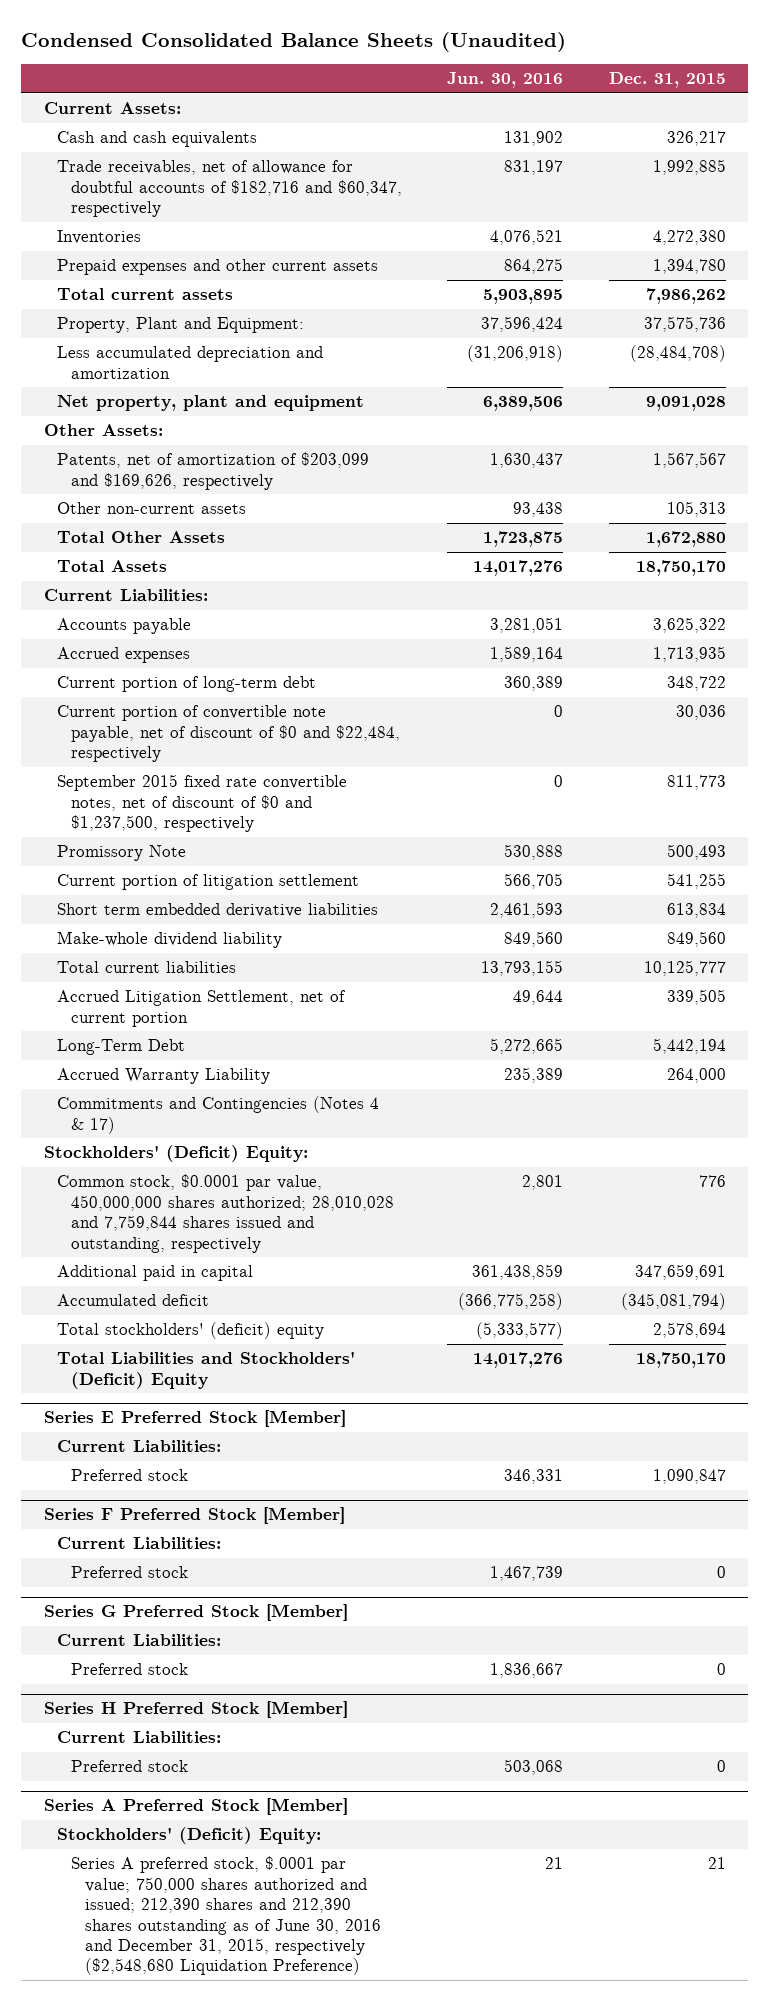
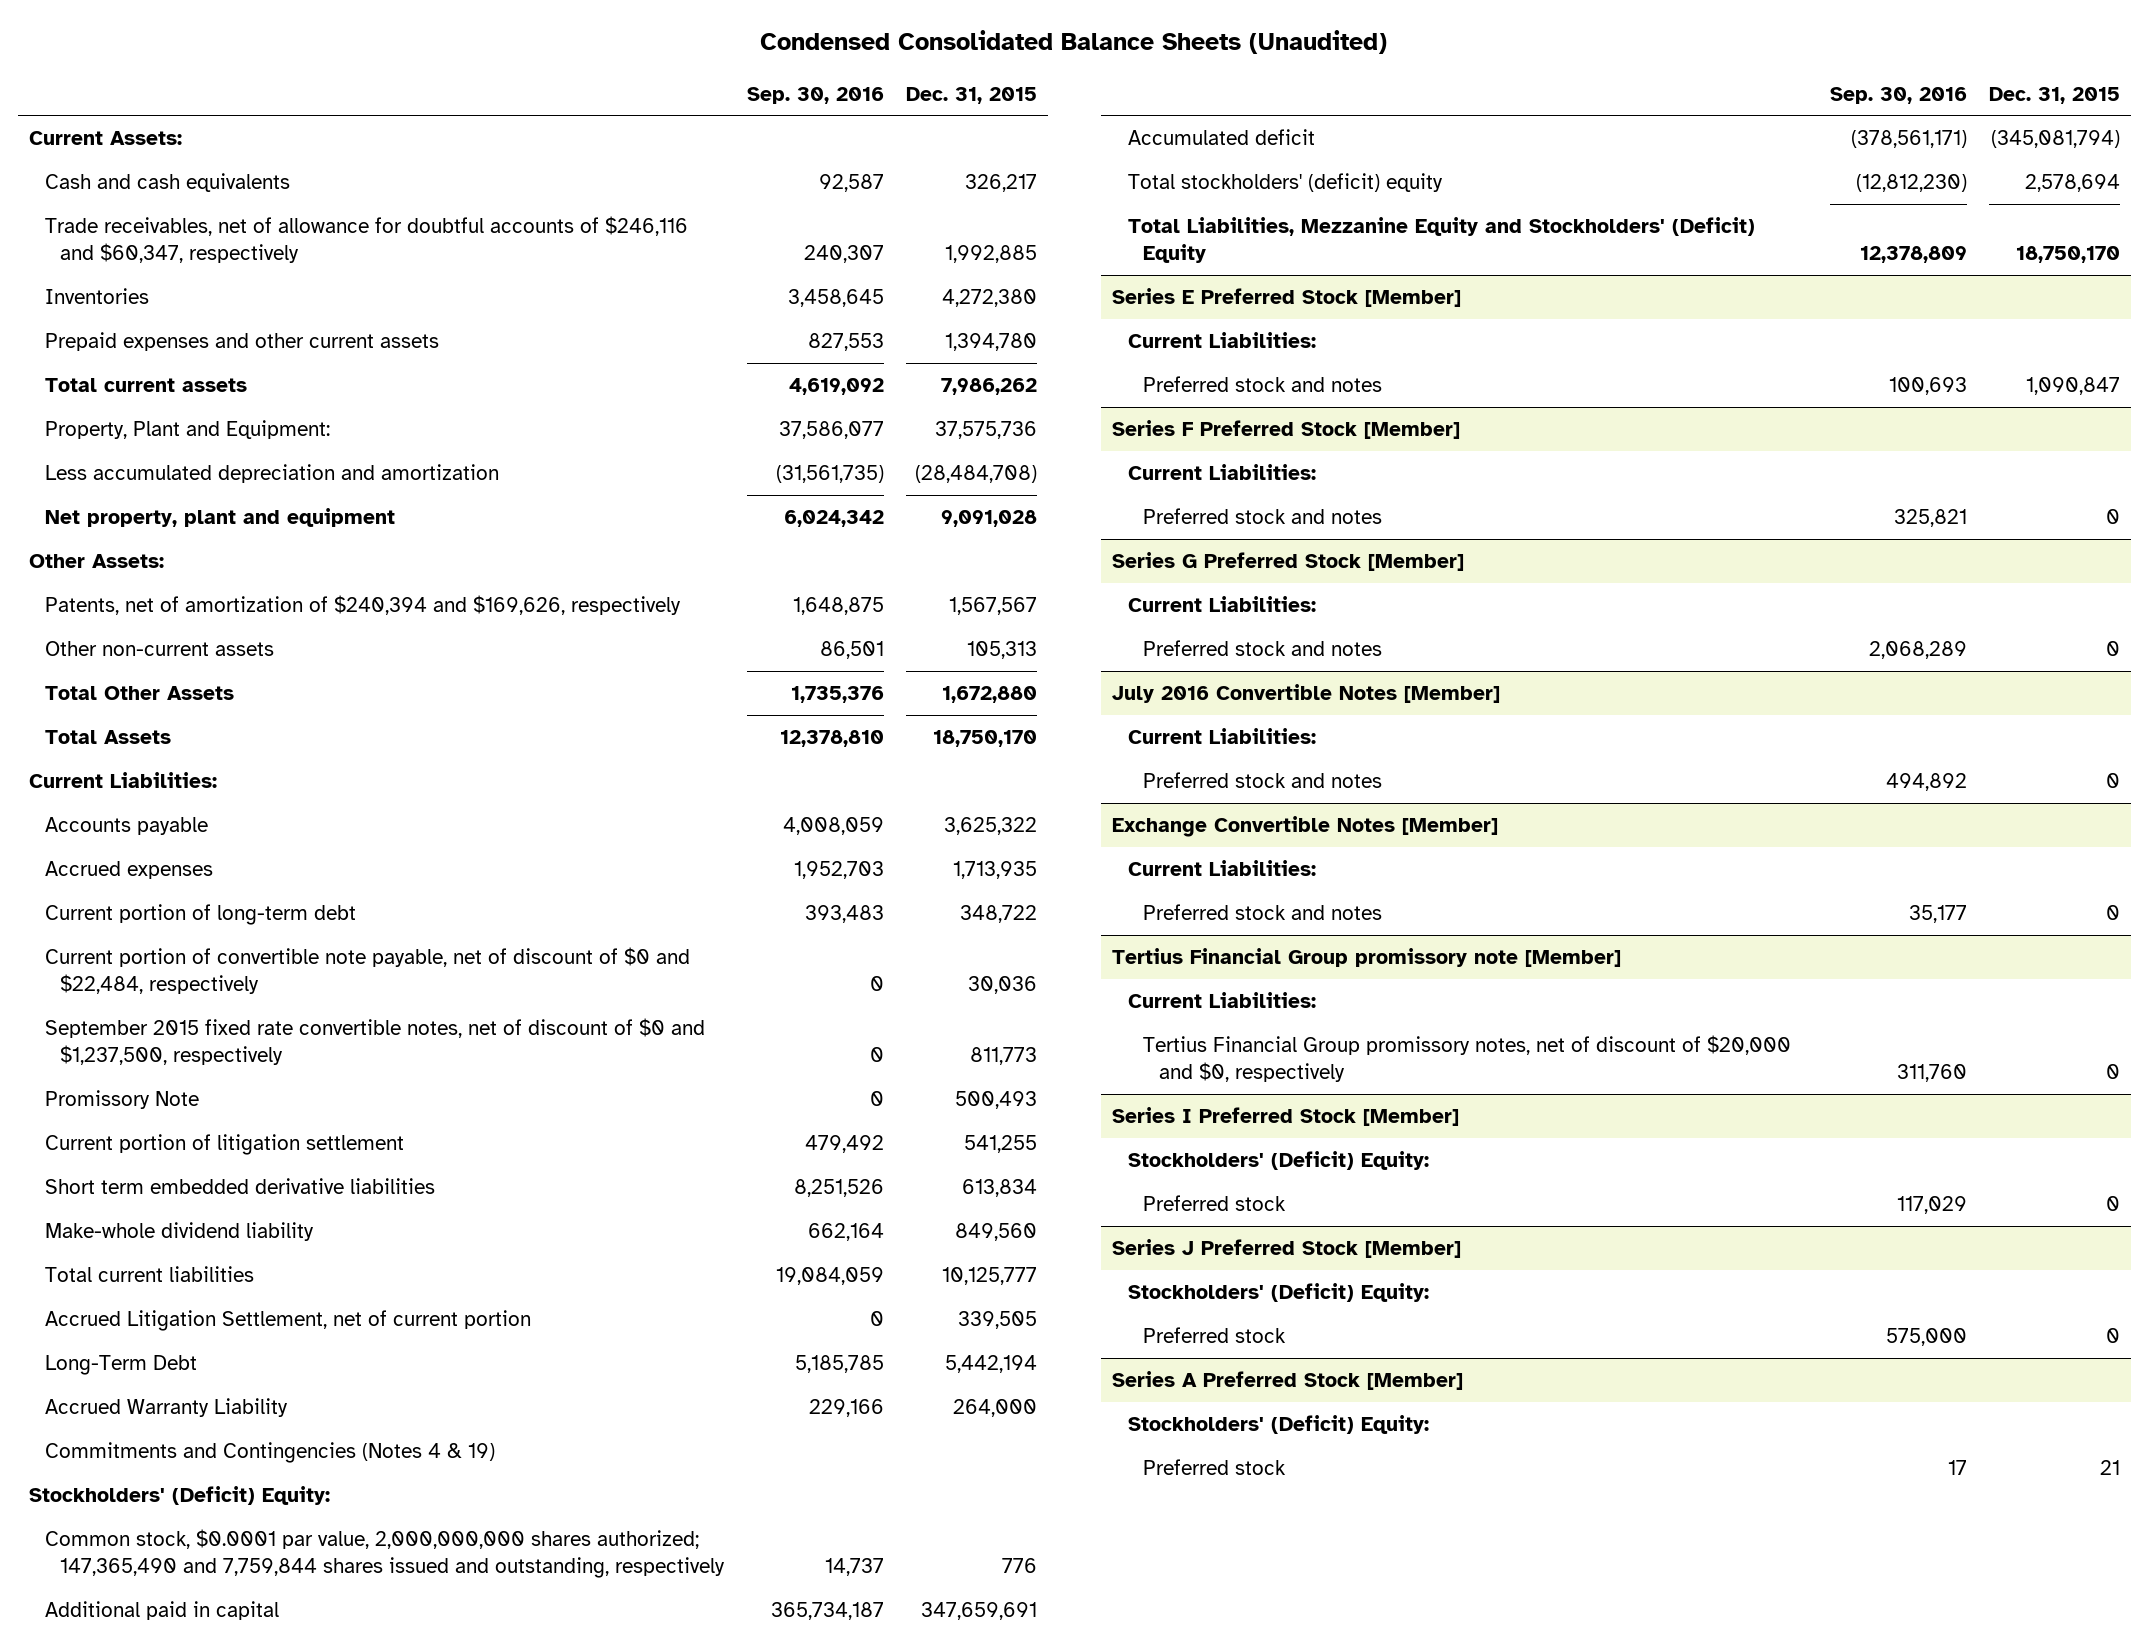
[447,72,564,89] Jun. 30, 2016 -> none
none -> [746,86,884,104] Sep. 30, 2016
[57,160,403,218] Trade receivables, net of allowance for doubtful accounts of $182,716 and $60,347, respectively -> [44,216,688,264] Trade receivables, net of allowance for doubtful accounts of $246,116 and $60,347, respectively
[57,452,370,490] Patents, net of amortization of $203,099 and $169,626, respectively -> [44,595,681,616] Patents, net of amortization of $240,394 and $169,626, respectively
[57,1096,380,1134] Commitments and Contingencies (Notes 4 & 17) -> [44,1442,495,1464] Commitments and Contingencies (Notes 4 & 19)
[57,1174,395,1253] Common stock, $0.0001 par value, 450,000,000 shares authorized; 28,010,028 and 7,759,844 shares issued and outstanding, respectively -> [44,1529,726,1579] Common stock, $0.0001 par value, 2,000,000,000 shares authorized; 147,365,490 and 7,759,844 shares issued and outstanding, respectively
[57,1351,356,1389] Total Liabilities and Stockholders' (Deficit) Equity -> [1127,217,1755,264] Total Liabilities, Mezzanine Equity and Stockholders' (Deficit) Equity
[71,1469,189,1482] Preferred stock -> [1143,376,1383,393] Preferred stock and notes
[71,1566,189,1579] Preferred stock -> [1143,508,1383,525] Preferred stock and notes
[43,1701,348,1719] Series H Preferred Stock [Member] -> none
[71,1663,189,1676] Preferred stock -> [1143,640,1383,657] Preferred stock and notes
none -> [1111,684,1500,704] July 2016 Convertible Notes [Member]
none -> [1143,772,1383,789] Preferred stock and notes
none -> [1111,816,1498,838] Exchange Convertible Notes [Member]
none -> [1127,860,1316,877] Current Liabilities:
none -> [1143,904,1383,921] Preferred stock and notes
none -> [1111,948,1621,968] Tertius Financial Group promissory note [Member]
none -> [1127,992,1316,1009] Current Liabilities:
none -> [1143,1035,1792,1083] Tertius Financial Group promissory notes, net of discount of $20,000 and $0, respectively
none -> [1111,1107,1459,1127] Series I Preferred Stock [Member]
none -> [1127,1151,1429,1171] Stockholders' (Deficit) Equity:
none -> [1111,1239,1461,1259] Series J Preferred Stock [Member]
none -> [1127,1283,1429,1303] Stockholders' (Deficit) Equity:
none -> [1143,1327,1287,1344] Preferred stock
[71,1856,381,1976] Series A preferred stock, $.0001 par value; 750,000 shares authorized and issued; 212,390 shares and 212,390 shares outstanding as of June 30, 2016 and December 31, 2015, respectively ($2,548,680 Liquidation Preference) -> [1143,1459,1287,1476] Preferred stock

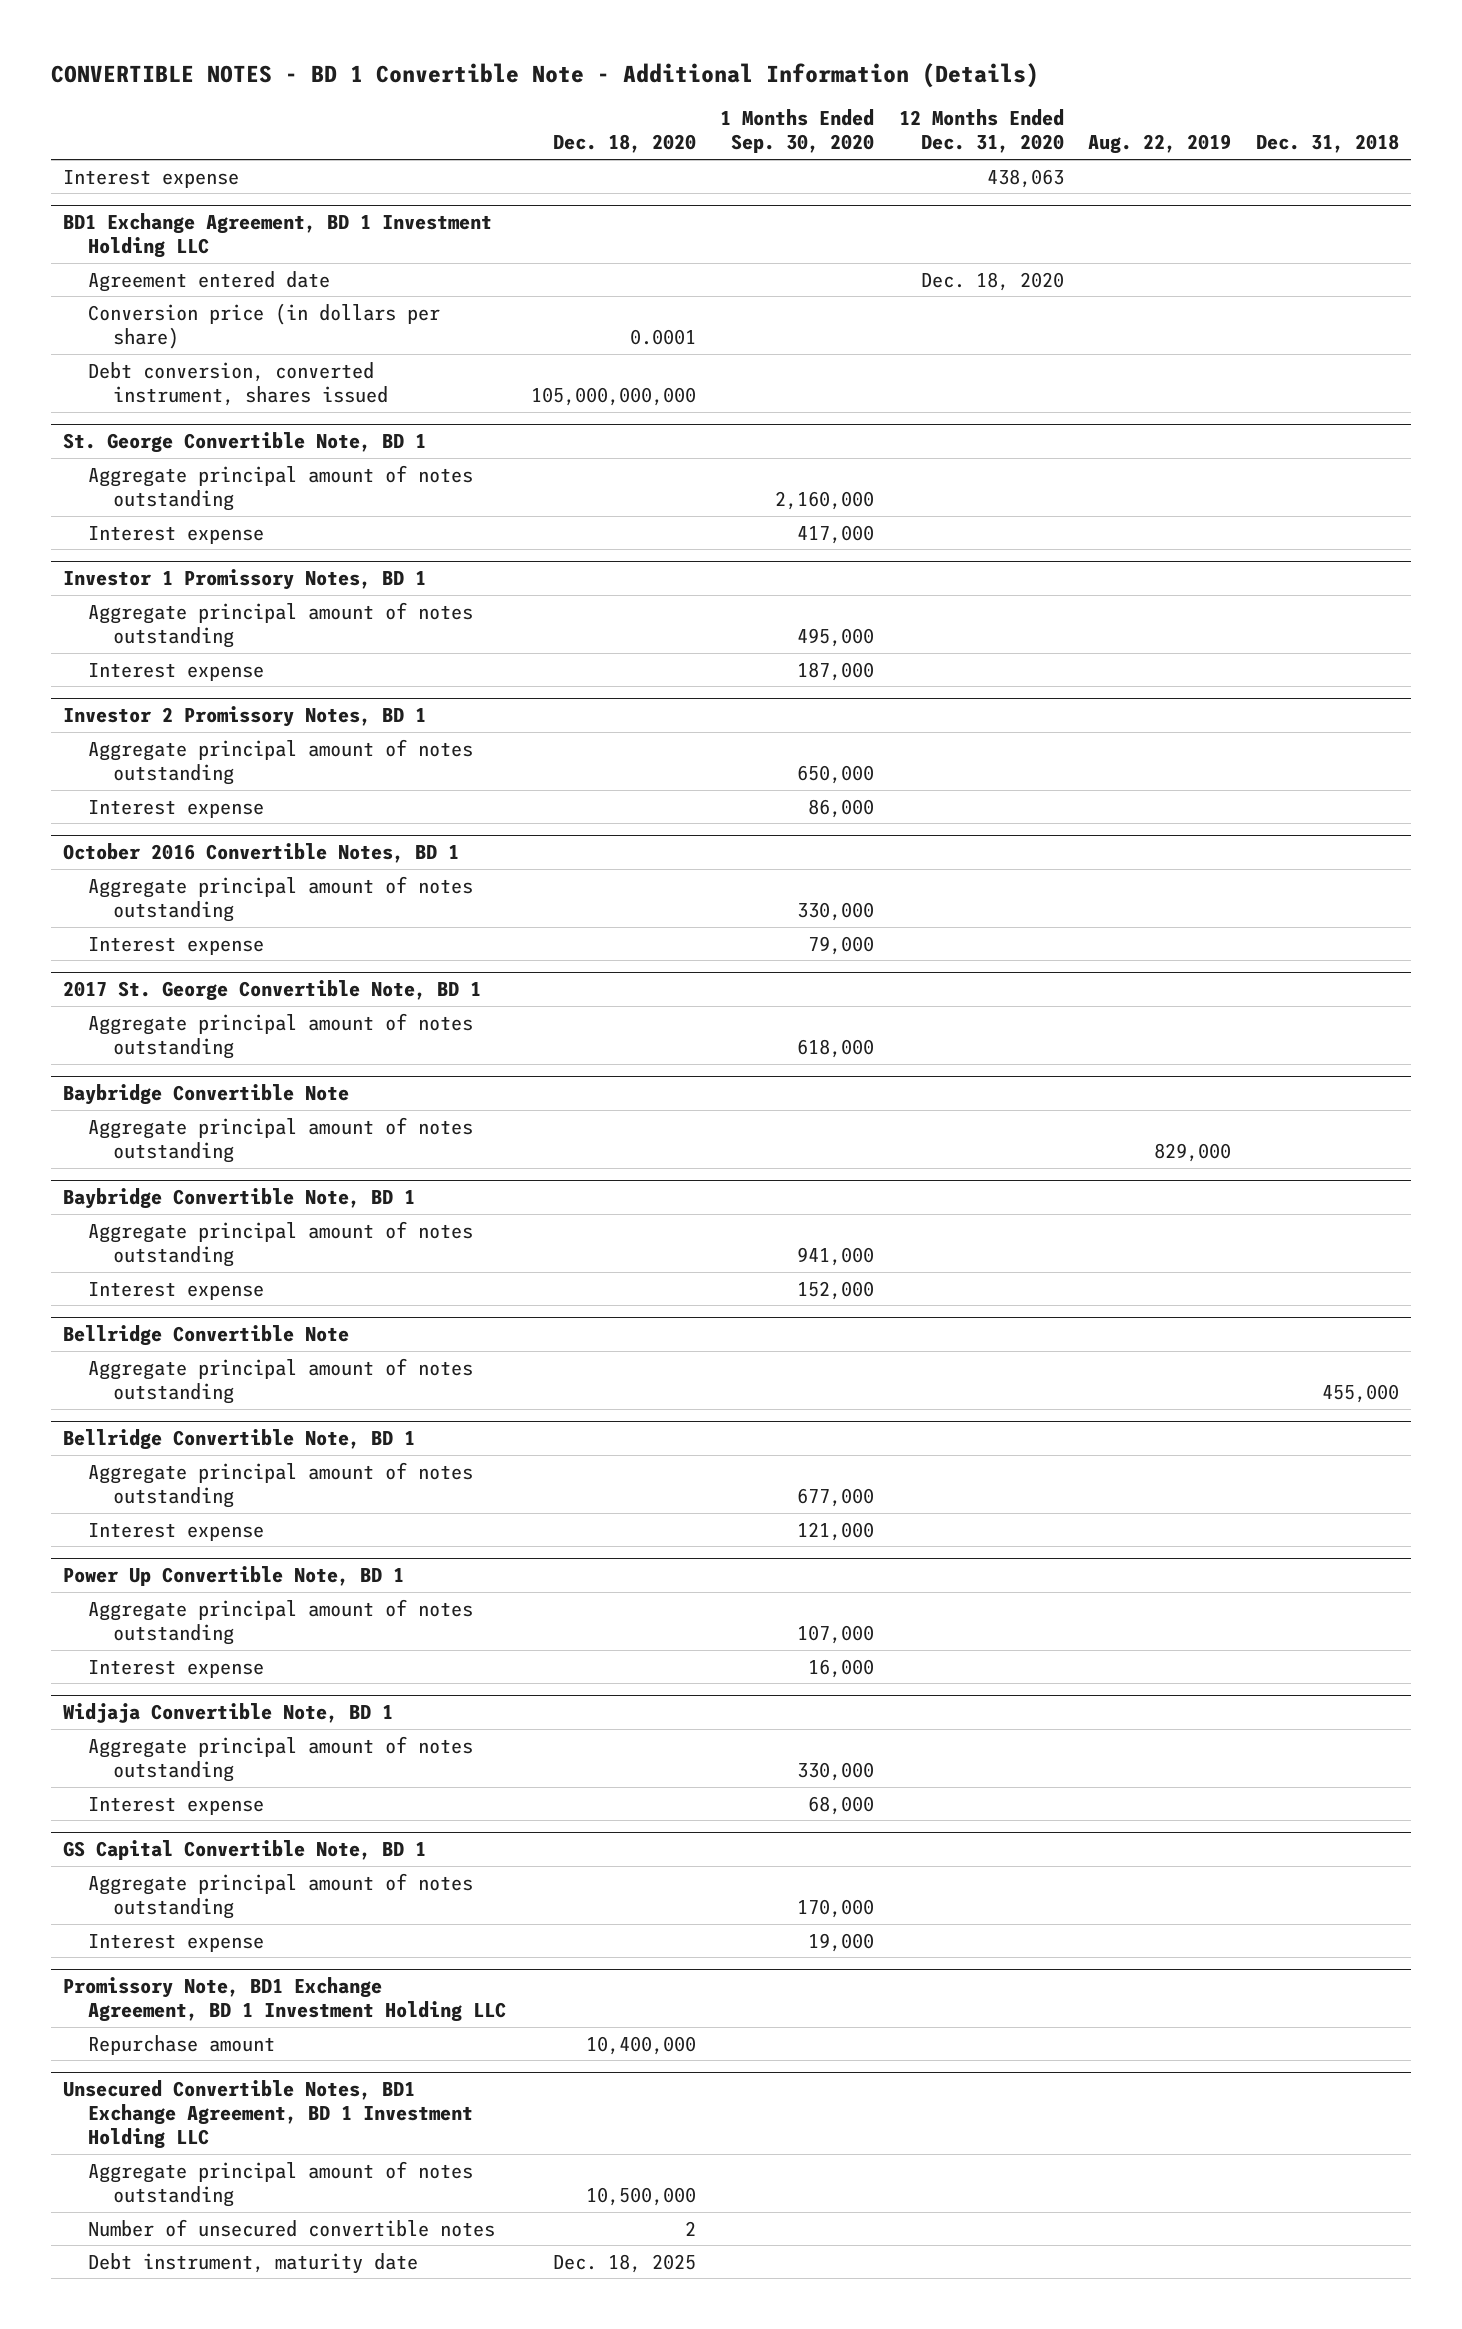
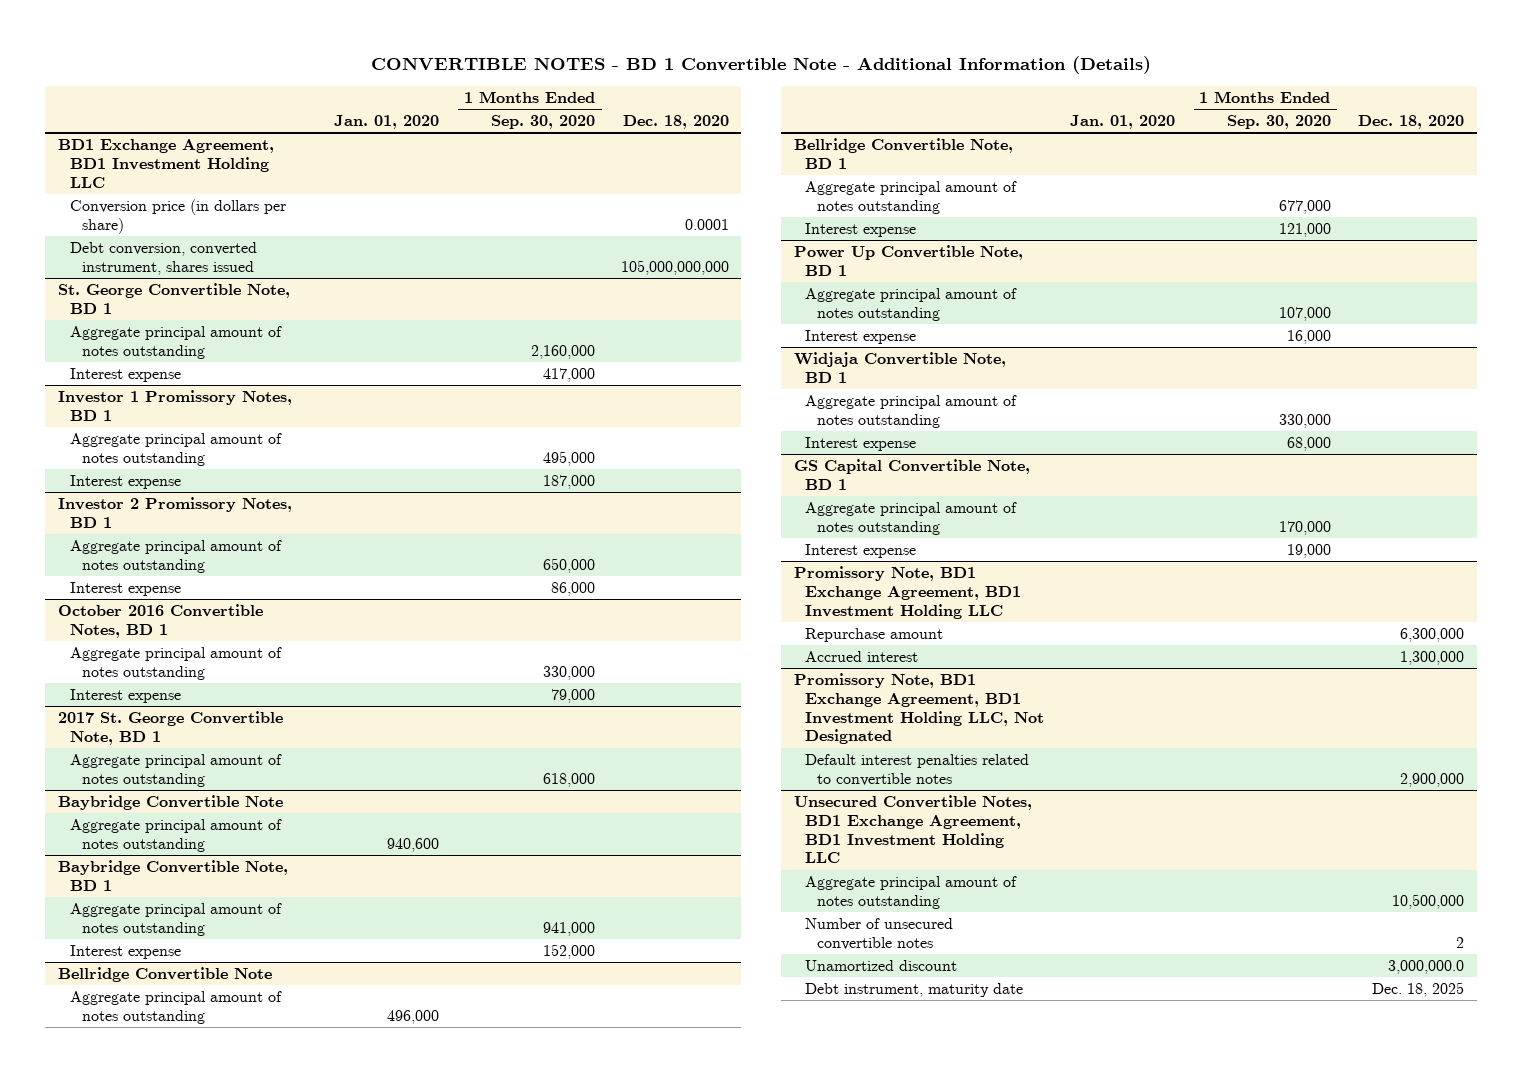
[898,109,1064,154] 12 Months Ended Dec. 31, 2020 -> none
[1088,134,1232,155] Aug. 22, 2019 -> none
[1255,134,1399,154] Dec. 31, 2018 -> none
none -> [334,115,440,130] Jan. 01, 2020
[63,169,240,188] Interest expense -> none
[88,270,331,292] Agreement entered date -> none
[63,212,493,258] BD1 Exchange Agreement, BD 1 Investment Holding LLC -> [58,139,275,188] BD1 Exchange Agreement, BD1 Investment Holding LLC
[63,1976,507,2022] Promissory Note, BD1 Exchange Agreement, BD 1 Investment Holding LLC -> [793,566,1022,619] Promissory Note, BD1 Exchange Agreement, BD1 Investment Holding LLC
[585,2035,696,2055] 10,400,000 -> [1400,628,1465,643] 6,300,000
none -> [805,651,919,663] Accrued interest
none -> [793,673,1045,745] Promissory Note, BD1 Exchange Agreement, BD1 Investment Holding LLC, Not Designated
none -> [805,754,1030,786] Default interest penalties related to convertible notes
[63,2079,474,2150] Unsecured Convertible Notes, BD1 Exchange Agreement, BD 1 Investment Holding LLC -> [793,795,1032,864] Unsecured Convertible Notes, BD1 Exchange Agreement, BD1 Investment Holding LLC
none -> [805,960,958,972] Unamortized discount

